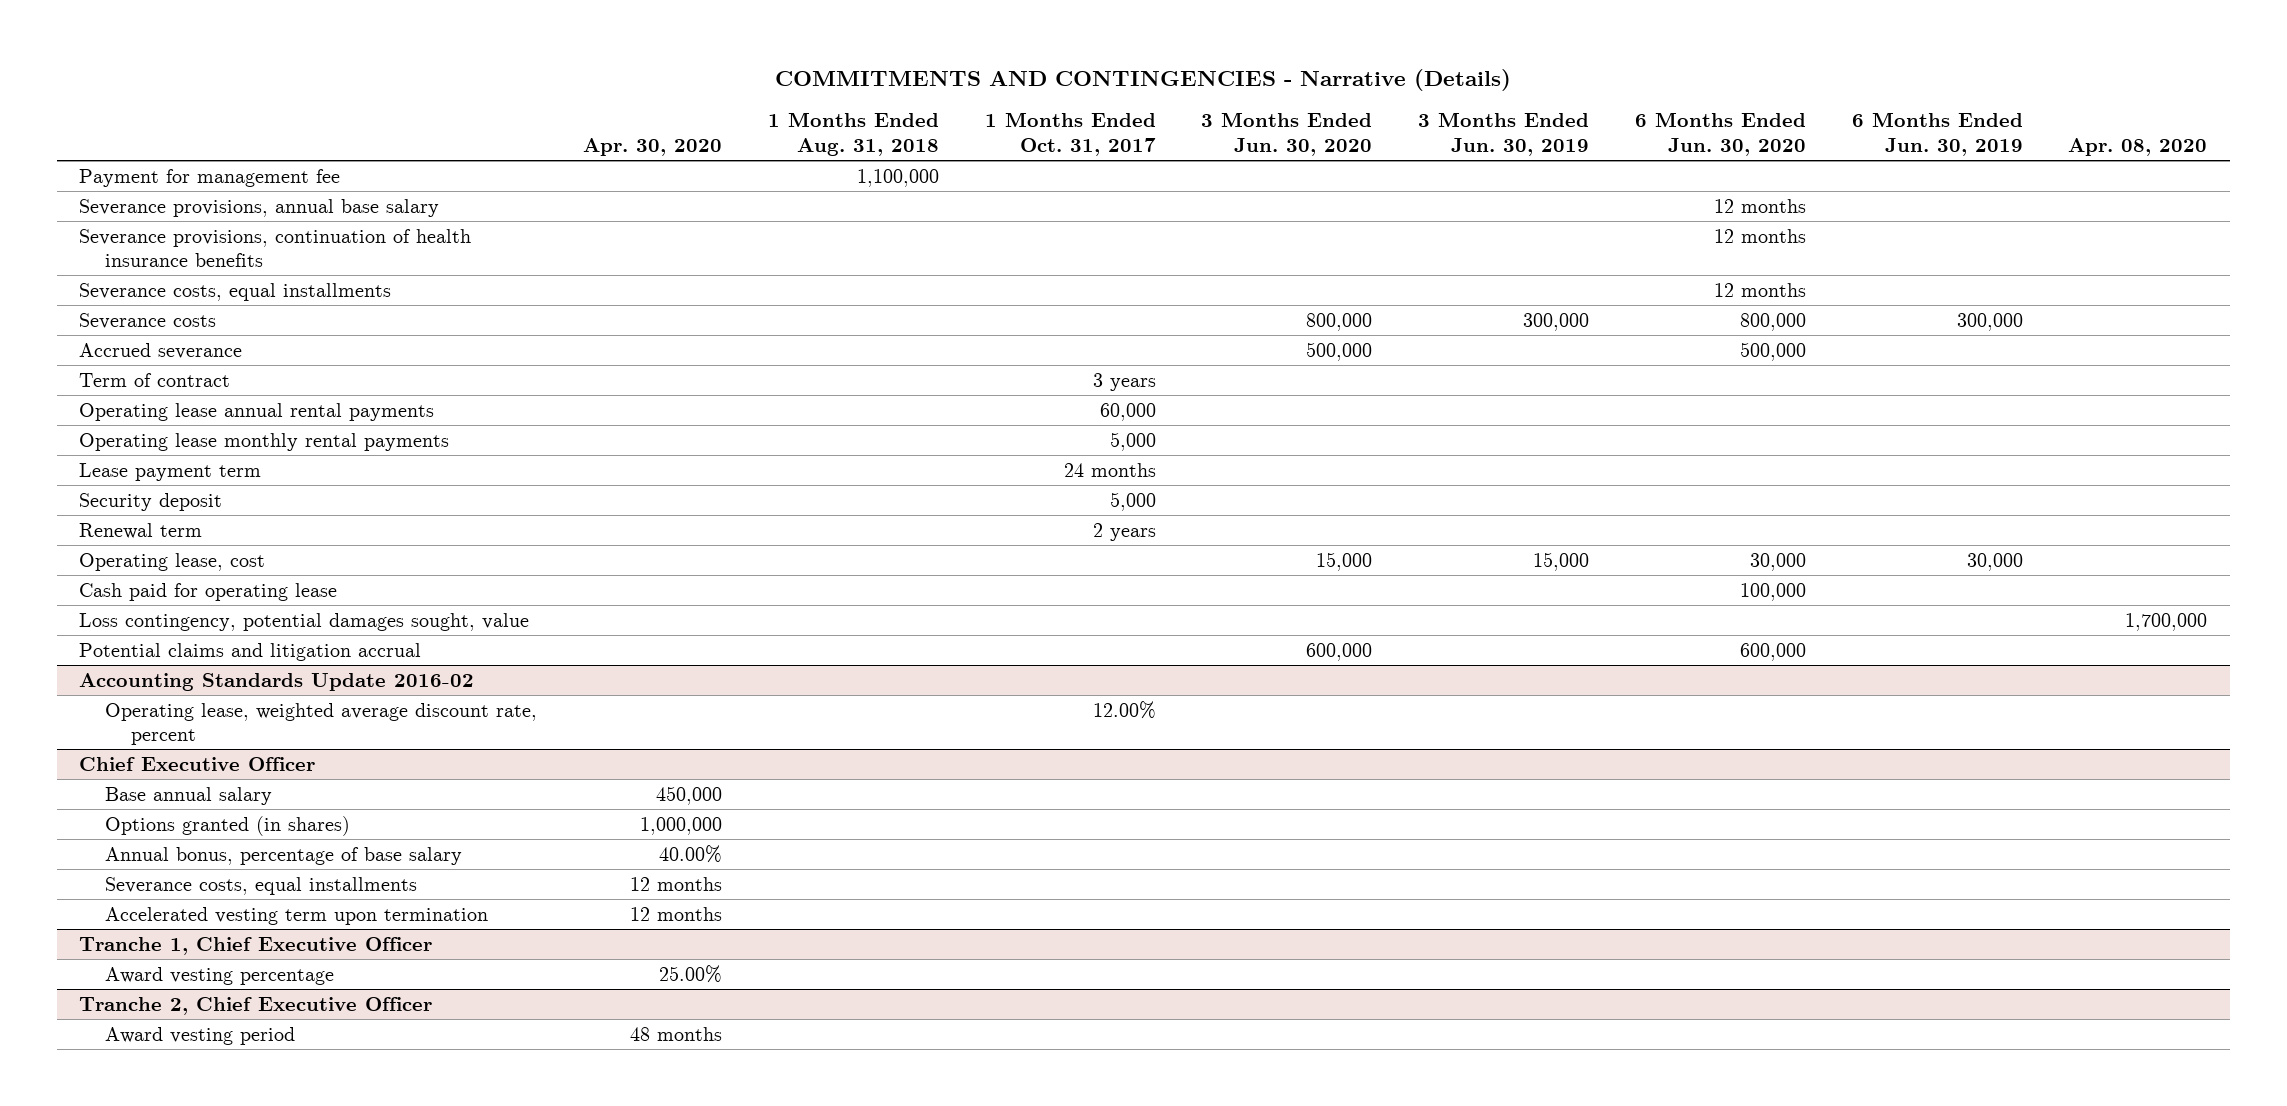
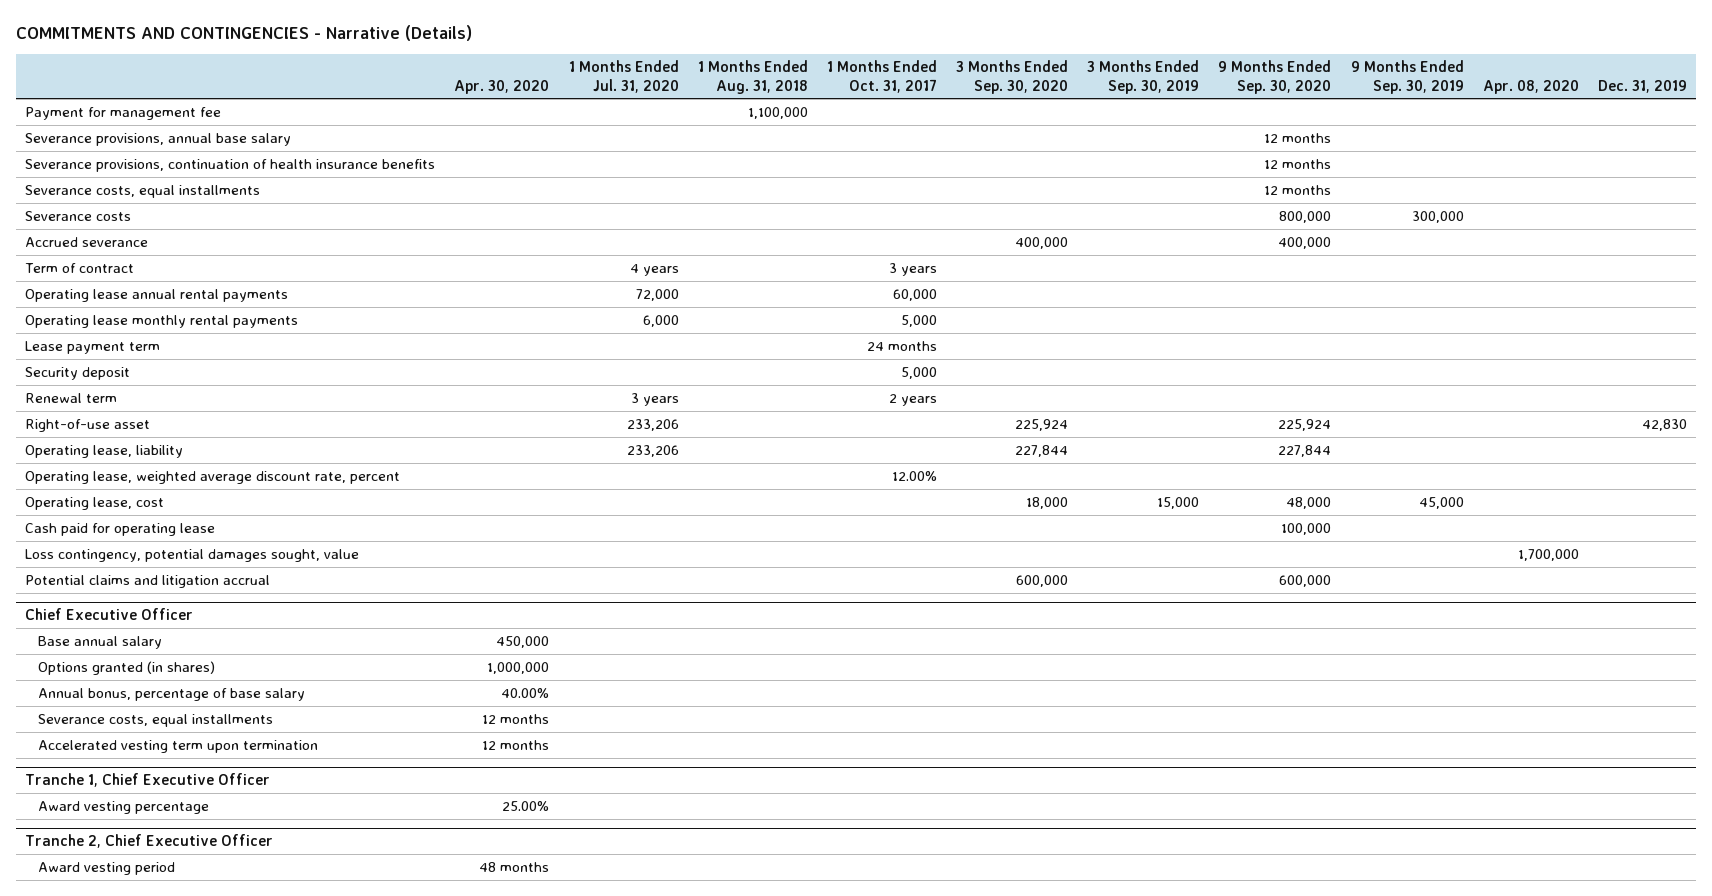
[1201,112,1373,156] 3 Months Ended Jun. 30, 2020 -> none
[1418,112,1590,156] 3 Months Ended Jun. 30, 2019 -> none
[1634,112,1806,156] 6 Months Ended Jun. 30, 2020 -> none
[1851,112,2023,156] 6 Months Ended Jun. 30, 2019 -> none
none -> [568,60,679,93] 1 Months Ended Jul. 31, 2020
none -> [956,60,1069,94] 3 Months Ended Sep. 30, 2020
none -> [1087,60,1200,94] 3 Months Ended Sep. 30, 2019
none -> [1218,60,1332,94] 9 Months Ended Sep. 30, 2020
none -> [1350,60,1464,94] 9 Months Ended Sep. 30, 2019
none -> [1597,79,1687,93] Dec. 31, 2019
none -> [25,419,151,433] Right-of-use asset
none -> [25,445,184,459] Operating lease, liability
none -> [25,471,401,485] Operating lease, weighted average discount rate, percent
[79,672,475,691] Accounting Standards Update 2016-02 -> none
[105,702,538,745] Operating lease, weighted average discount rate, percent -> none

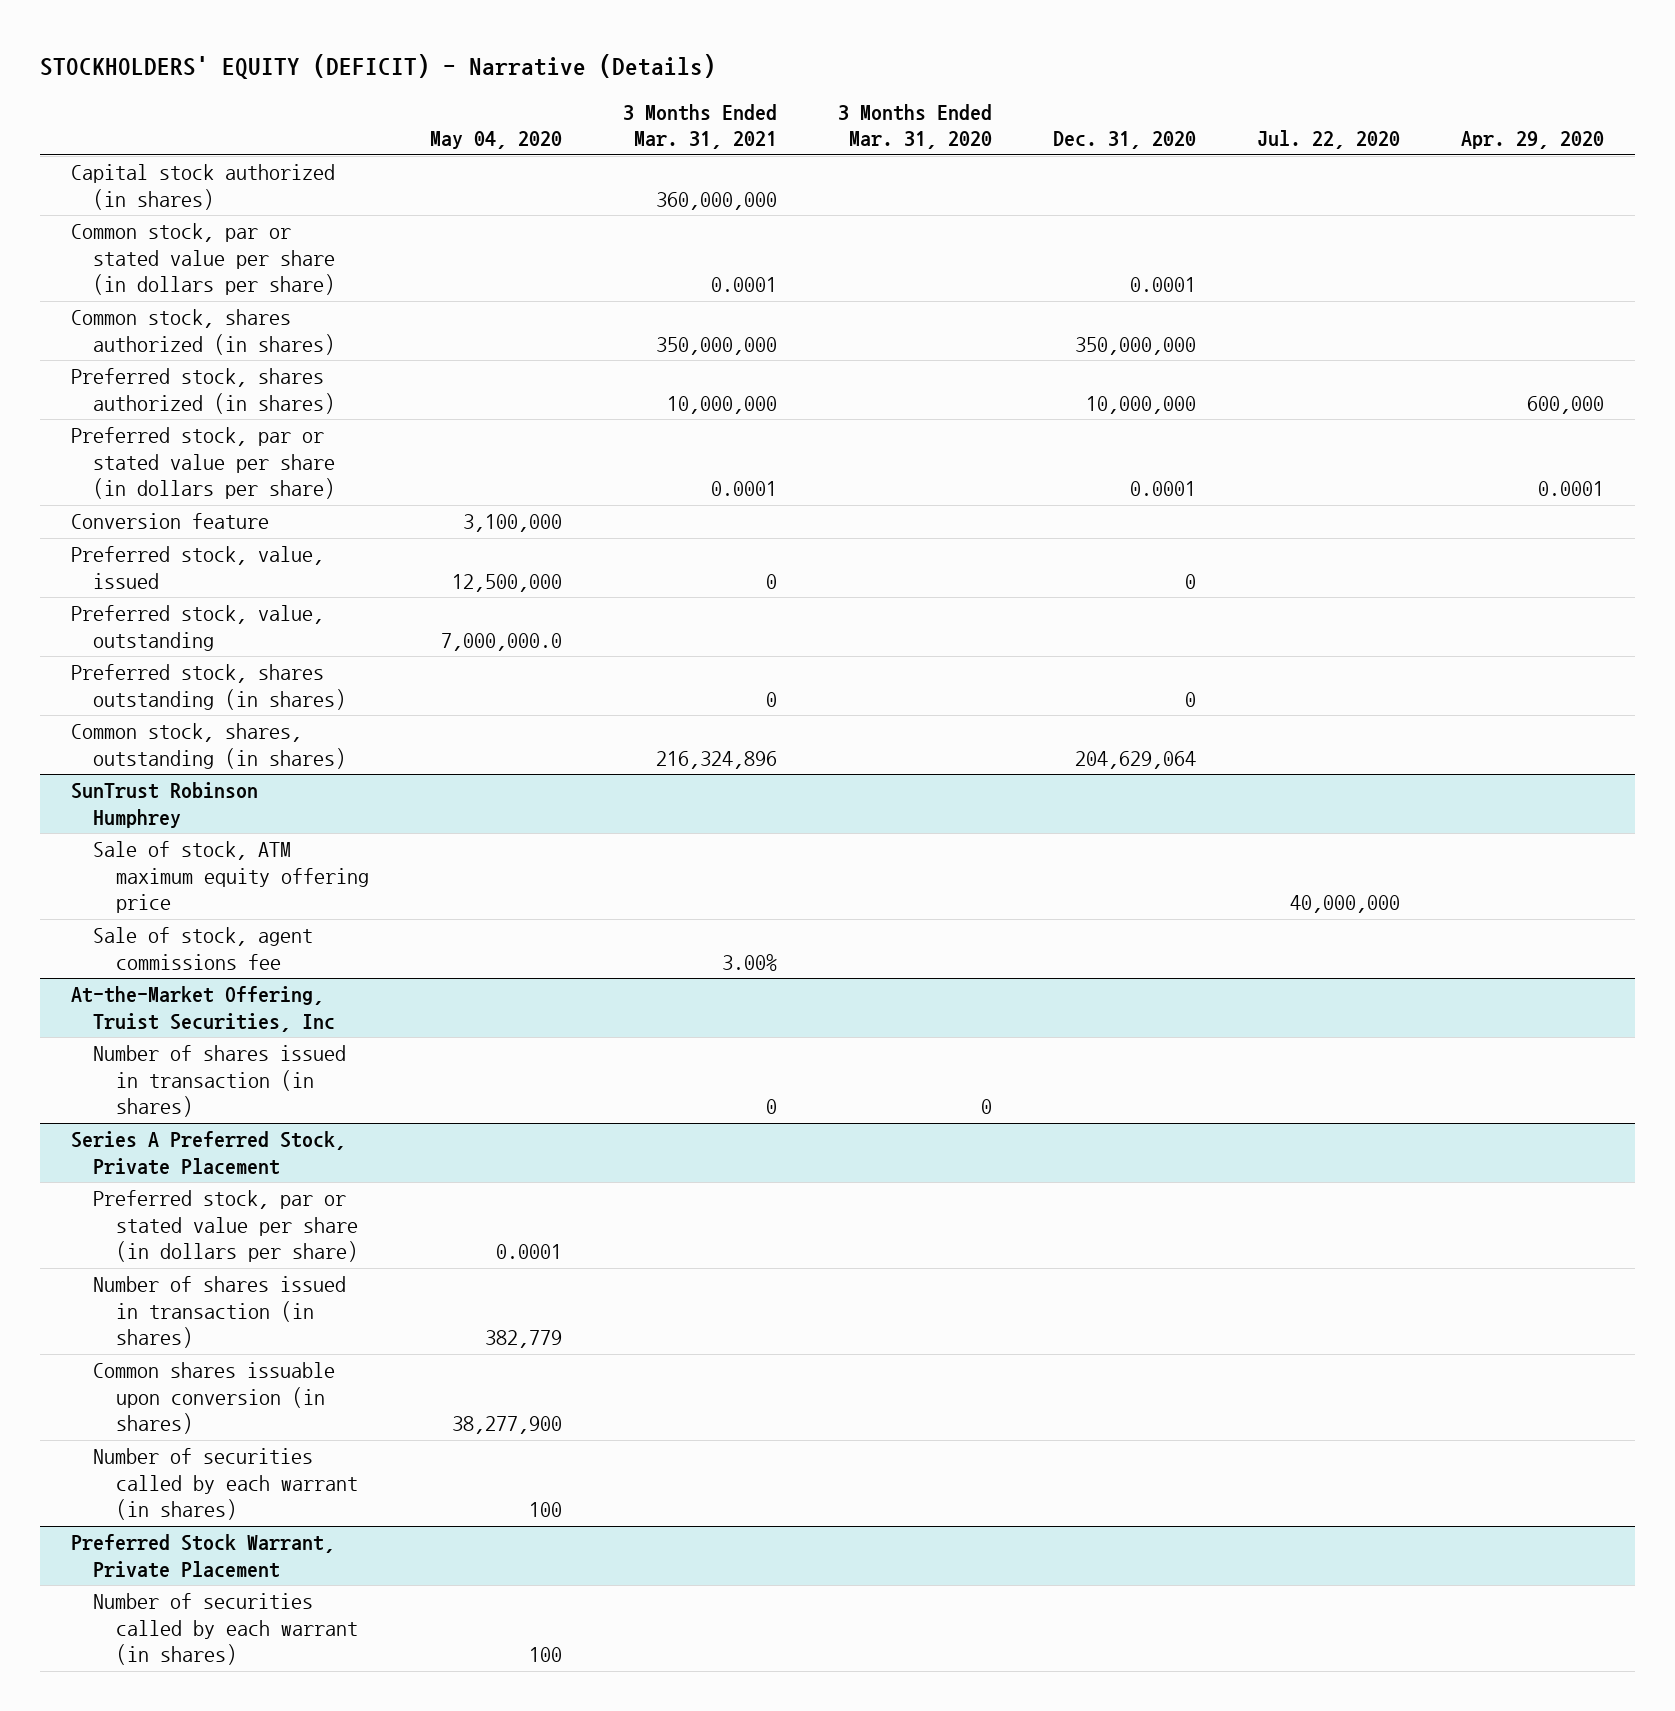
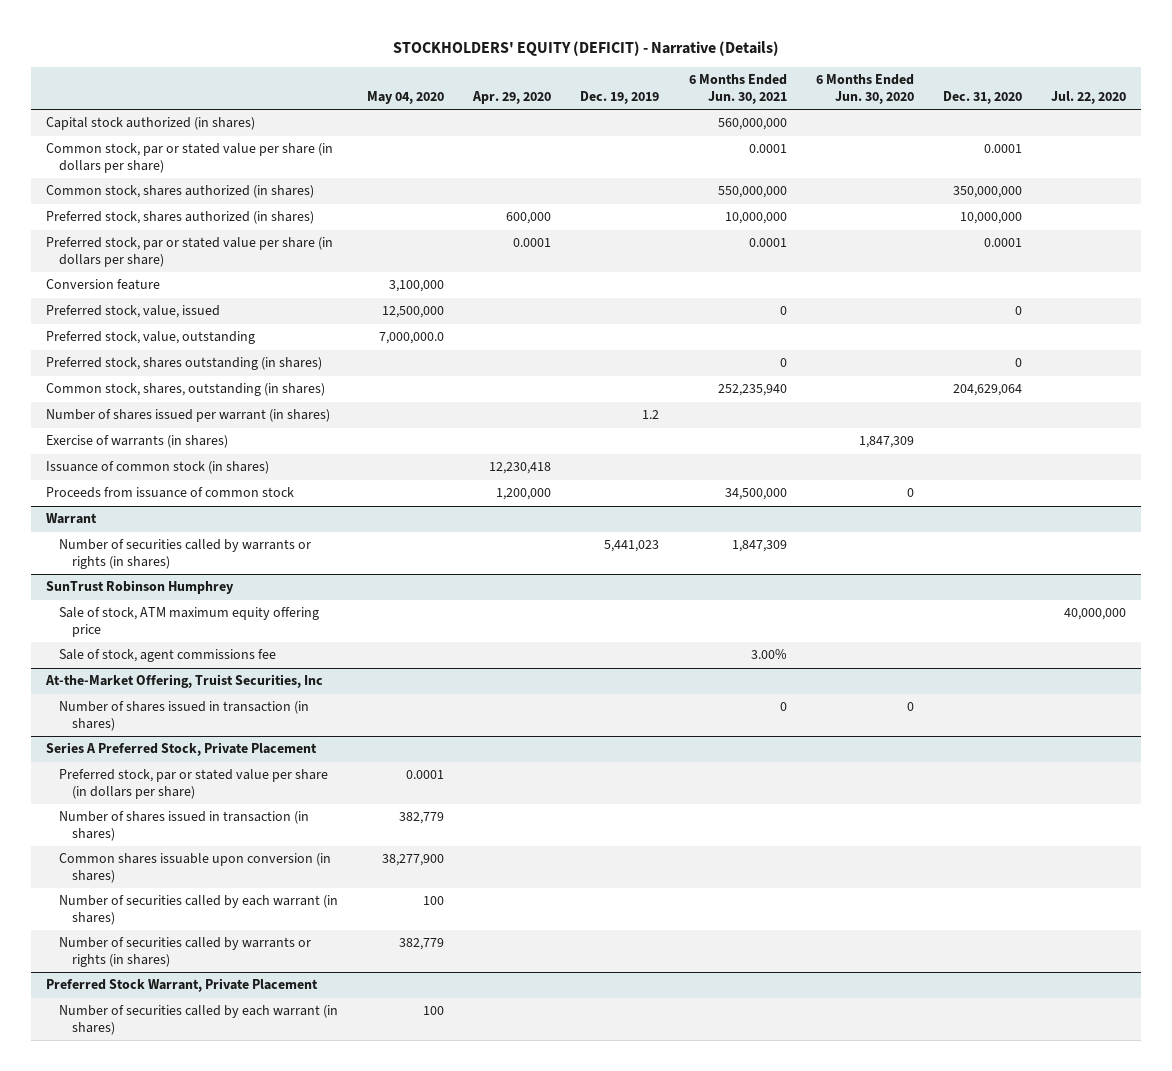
[623,103,778,150] 3 Months Ended Mar. 31, 2021 -> none
[838,103,993,150] 3 Months Ended Mar. 31, 2020 -> none
none -> [580,90,660,104] Dec. 19, 2019
none -> [688,74,787,104] 6 Months Ended Jun. 30, 2021
none -> [815,74,914,104] 6 Months Ended Jun. 30, 2020
none -> [45,409,330,423] Number of shares issued per warrant (in shares)
none -> [45,435,228,449] Exercise of warrants (in shares)
none -> [45,461,269,475] Issuance of common stock (in shares)
none -> [45,487,294,499] Proceeds from issuance of common stock
none -> [45,513,97,525] Warrant
none -> [58,539,311,570] Number of securities called by warrants or rights (in shares)
none -> [58,937,311,968] Number of securities called by warrants or rights (in shares)

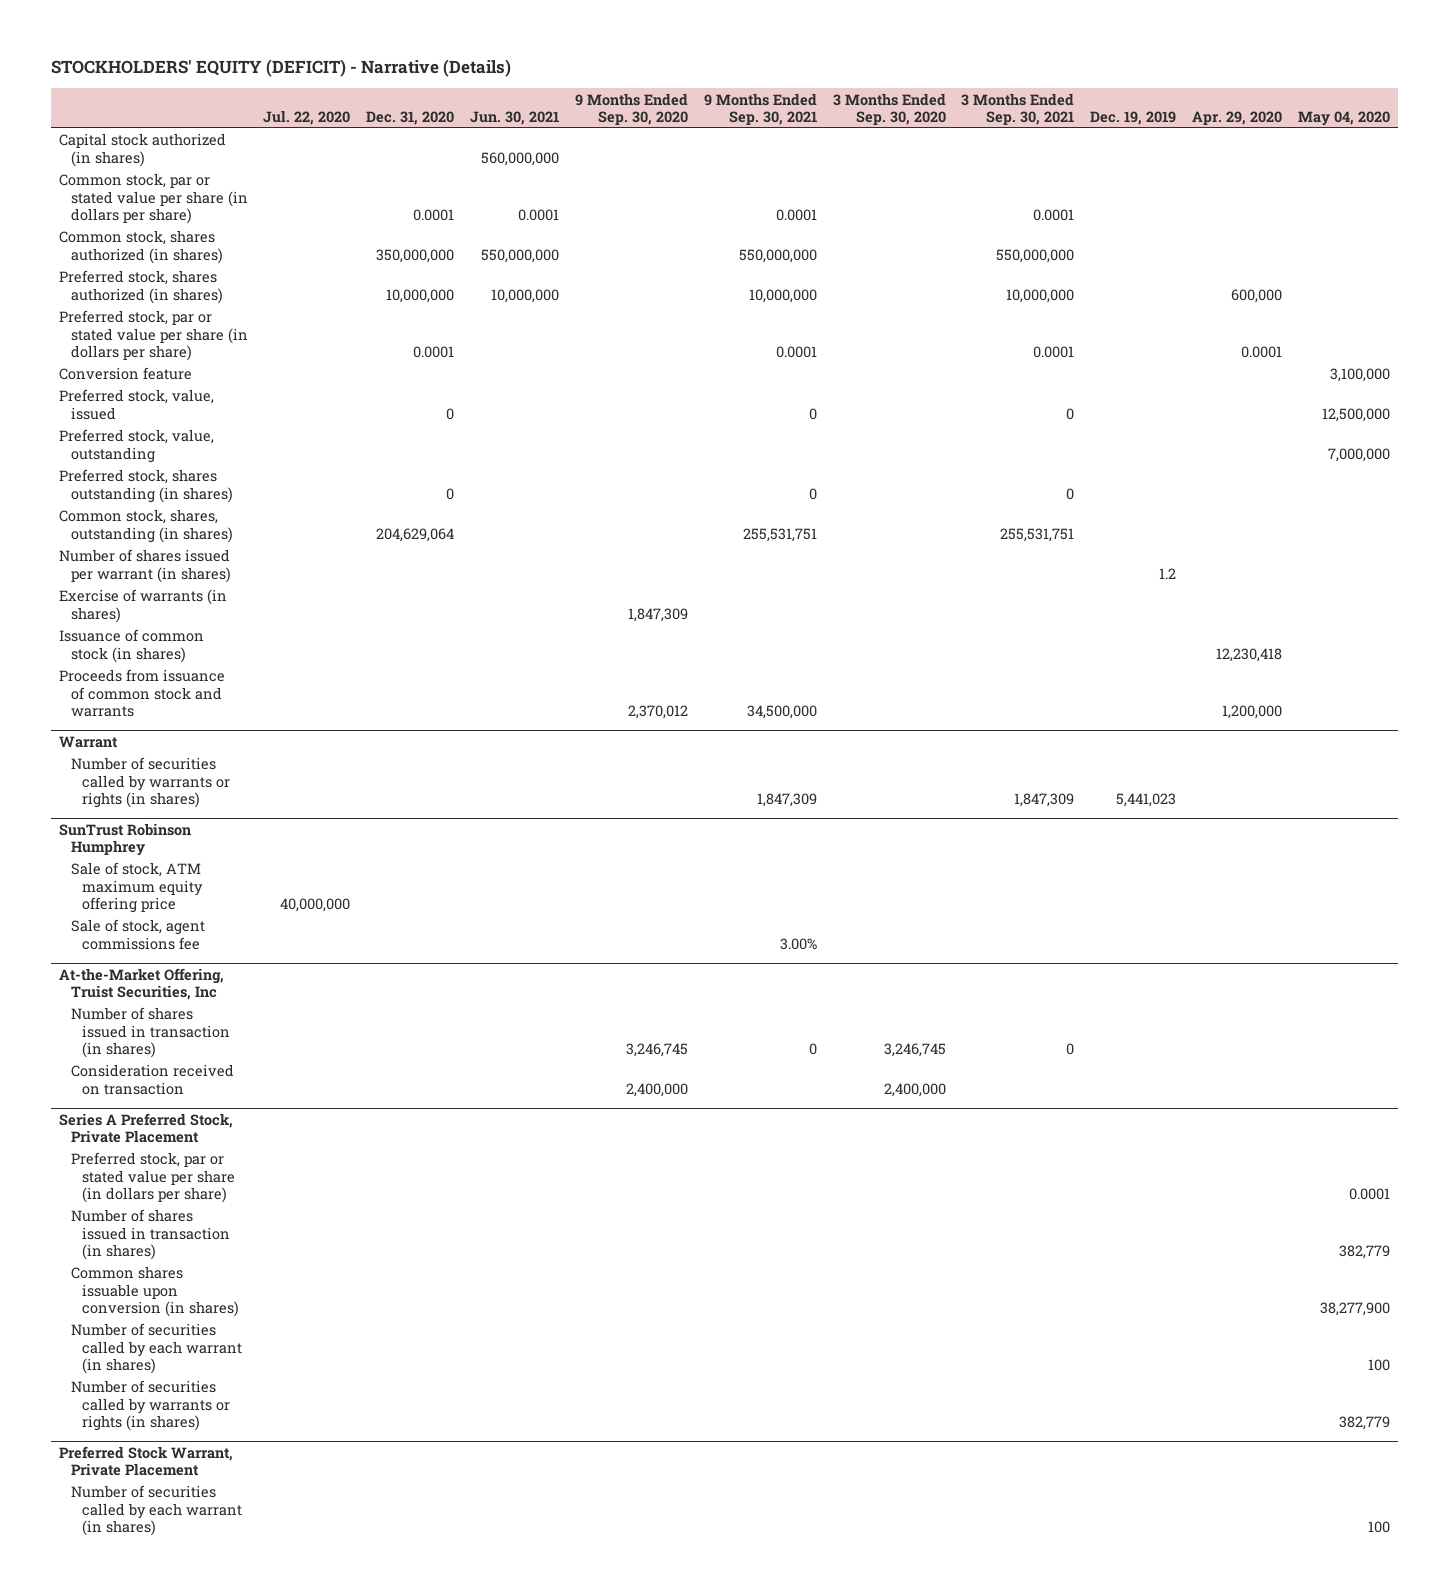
[688,74,787,104] 6 Months Ended Jun. 30, 2021 -> none
[815,74,914,104] 6 Months Ended Jun. 30, 2020 -> none
none -> [470,110,560,125] Jun. 30, 2021
none -> [574,92,688,125] 9 Months Ended Sep. 30, 2020
none -> [703,92,817,125] 9 Months Ended Sep. 30, 2021
none -> [832,92,946,125] 3 Months Ended Sep. 30, 2020
none -> [961,92,1075,125] 3 Months Ended Sep. 30, 2021
[378,332,444,345] 7,000,000.0 -> [1327,447,1390,462] 7,000,000
[45,487,294,499] Proceeds from issuance of common stock -> [58,669,225,717] Proceeds from issuance of common stock and warrants
none -> [70,1064,234,1095] Consideration received on transaction

